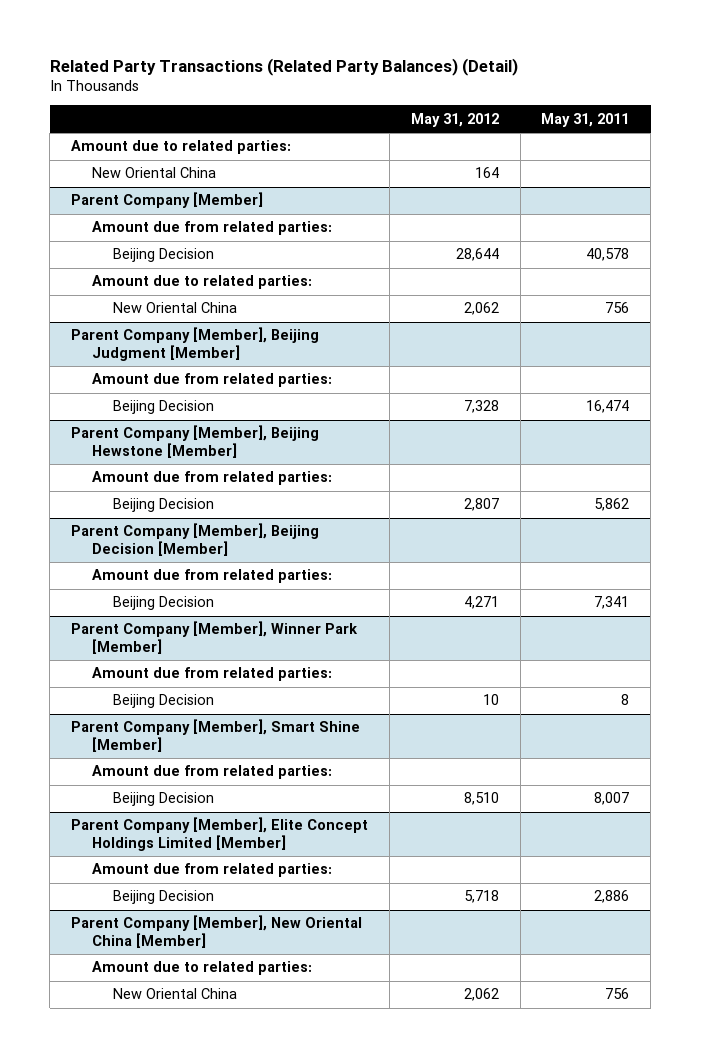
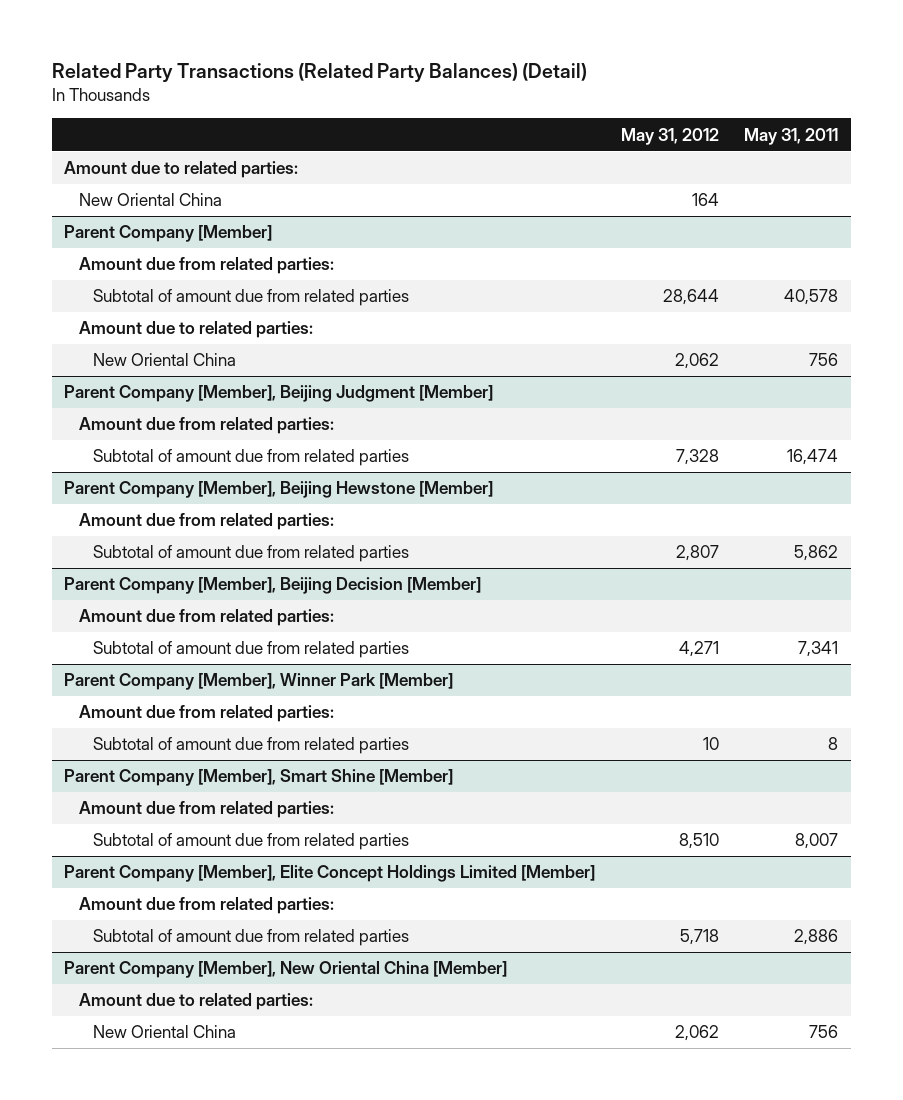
[112,248,214,263] Beijing Decision -> [92,289,409,307] Subtotal of amount due from related parties
[112,400,214,415] Beijing Decision -> [92,449,409,467] Subtotal of amount due from related parties
[112,498,214,513] Beijing Decision -> [92,545,409,563] Subtotal of amount due from related parties
[112,596,214,611] Beijing Decision -> [92,641,409,659] Subtotal of amount due from related parties
[112,694,214,709] Beijing Decision -> [92,737,409,755] Subtotal of amount due from related parties
[112,792,214,807] Beijing Decision -> [92,833,409,851] Subtotal of amount due from related parties
[112,890,214,905] Beijing Decision -> [92,929,409,947] Subtotal of amount due from related parties

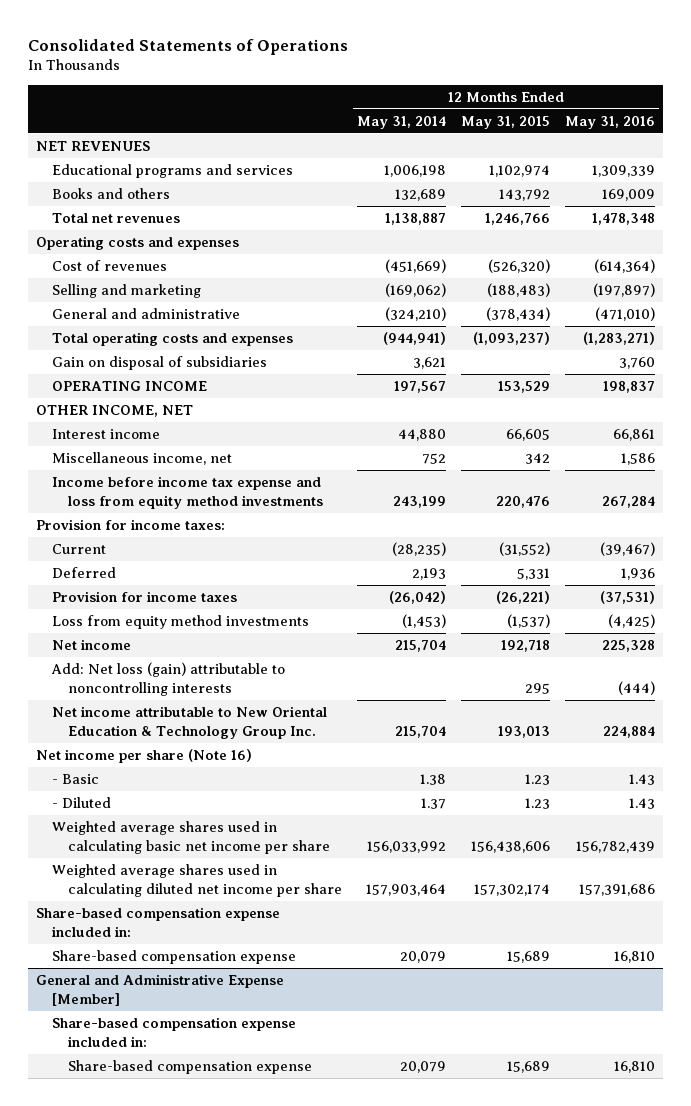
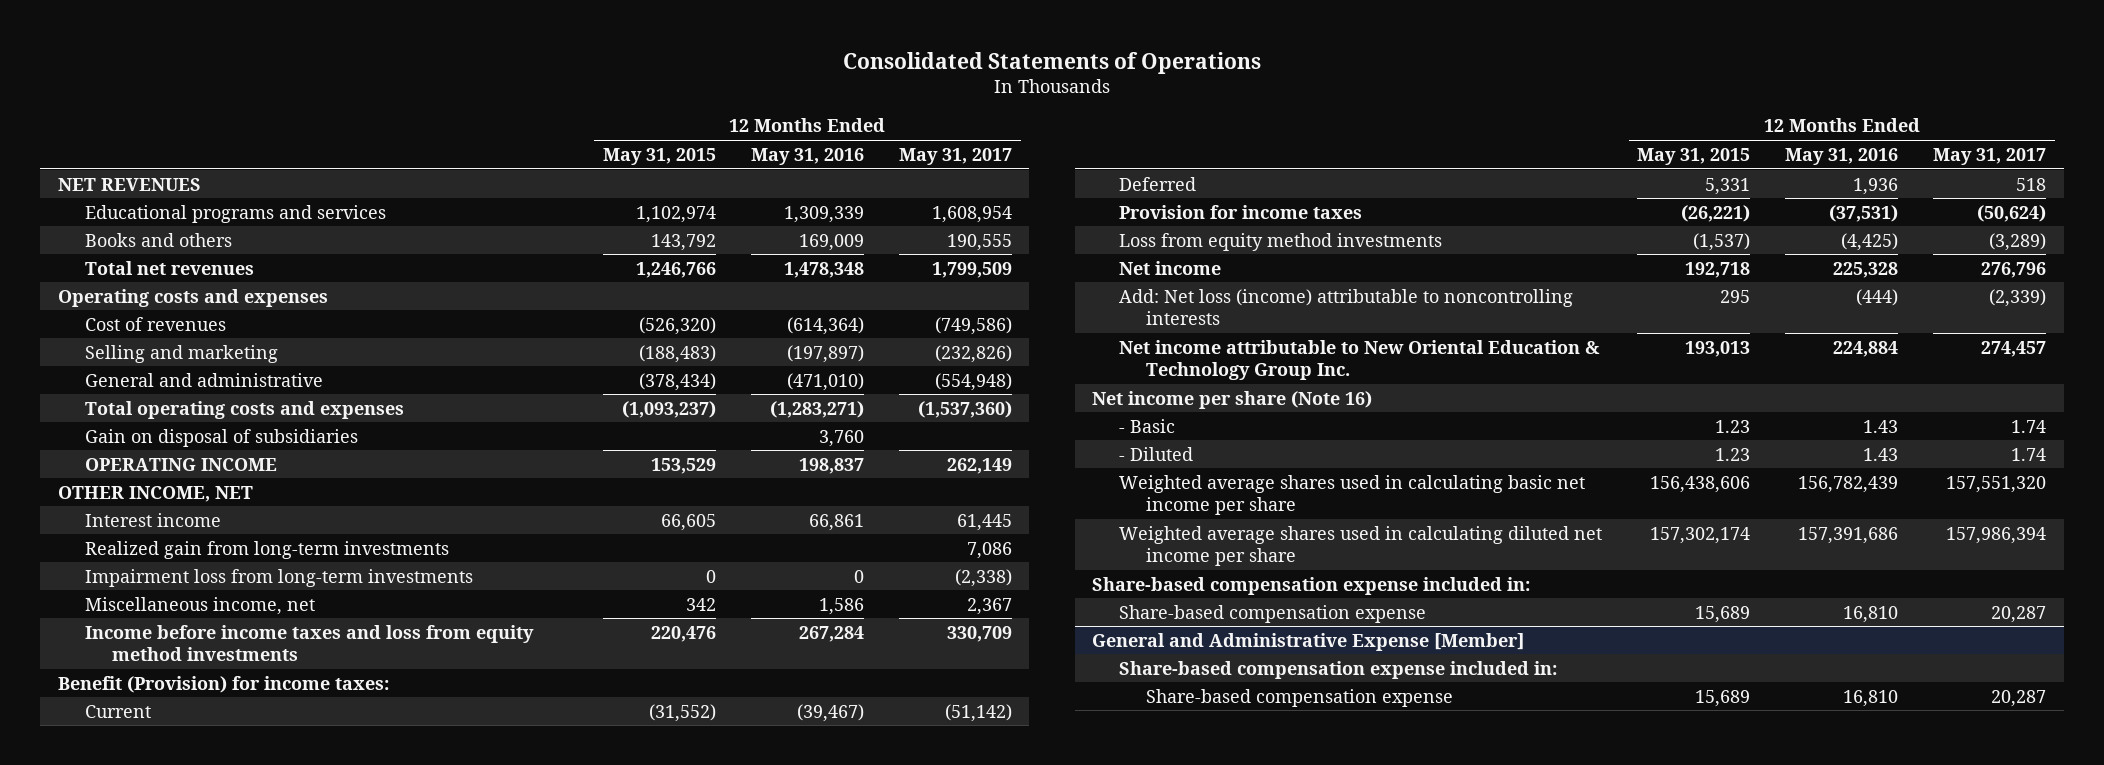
[356,115,446,129] May 31, 2014 -> none
none -> [898,147,1012,165] May 31, 2017
none -> [84,540,449,559] Realized gain from long-term investments
none -> [84,568,473,587] Impairment loss from long-term investments
[51,476,323,509] Income before income tax expense and loss from equity method investments -> [84,624,534,662] Income before income taxes and loss from equity method investments
[35,519,225,531] Provision for income taxes: -> [57,675,389,693] Benefit (Provision) for income taxes:
[50,662,285,696] Add: Net loss (gain) attributable to noncontrolling interests -> [1119,288,1574,326] Add: Net loss (income) attributable to noncontrolling interests

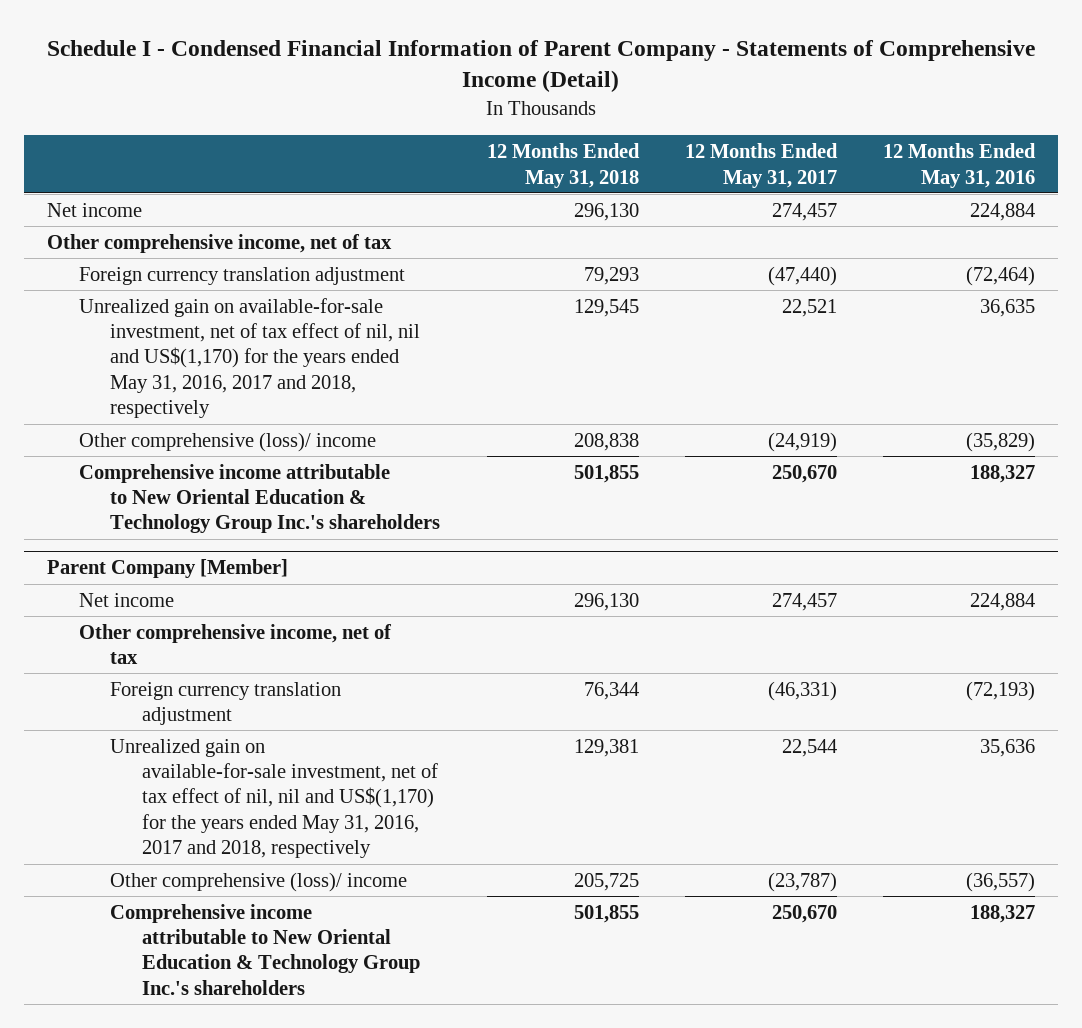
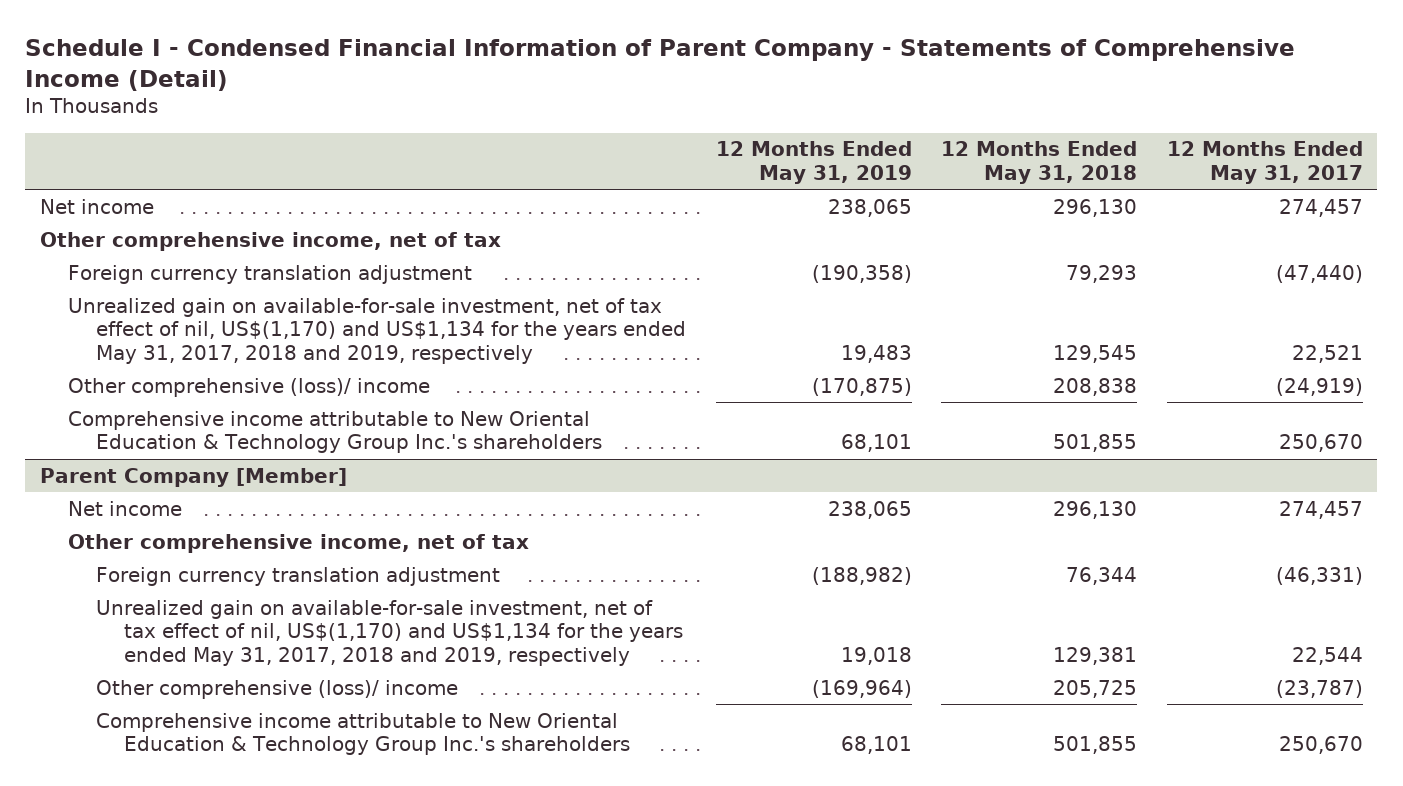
[882,143,1036,188] 12 Months Ended May 31, 2016 -> none
none -> [715,141,912,185] 12 Months Ended May 31, 2019
[78,297,421,419] Unrealized gain on available-for-sale investment, net of tax effect of nil, nil and US$(1,170) for the years ended May 31, 2016, 2017 and 2018, respectively -> [68,297,687,365] Unrealized gain on available-for-sale investment, net of tax effect of nil, US$(1,170) and US$1,134 for the years ended May 31, 2017, 2018 and 2019, respectively
[110,738,439,859] Unrealized gain on available-for-sale investment, net of tax effect of nil, nil and US$(1,170) for the years ended May 31, 2016, 2017 and 2018, respectively -> [96,599,684,667] Unrealized gain on available-for-sale investment, net of tax effect of nil, US$(1,170) and US$1,134 for the years ended May 31, 2017, 2018 and 2019, respectively

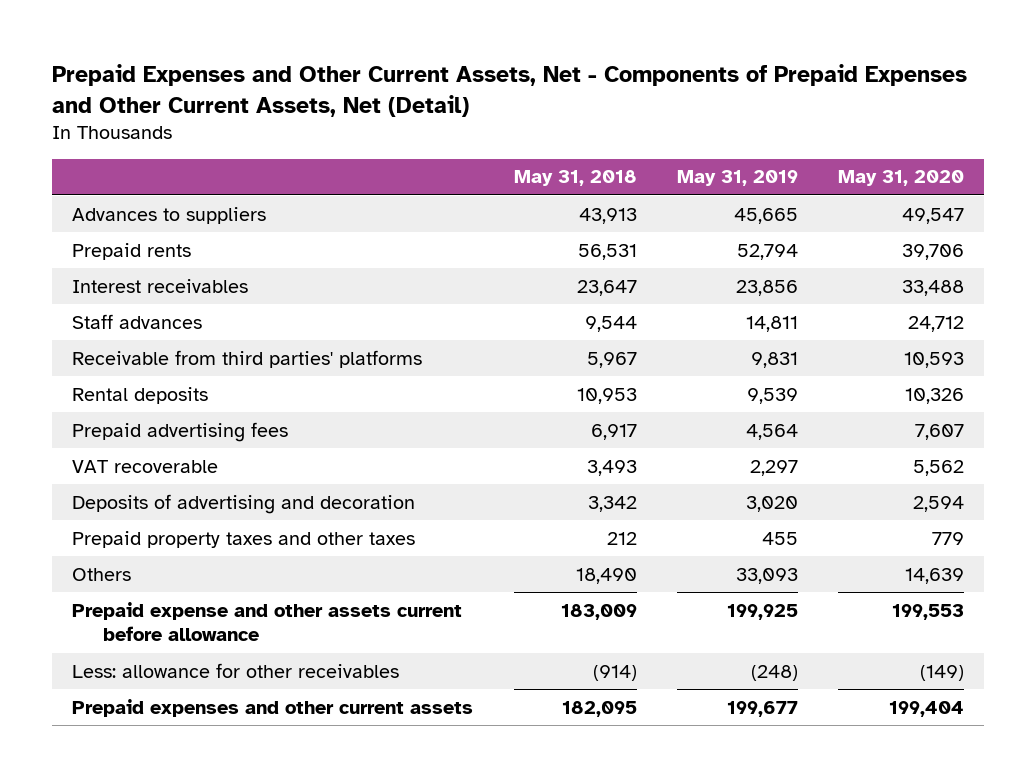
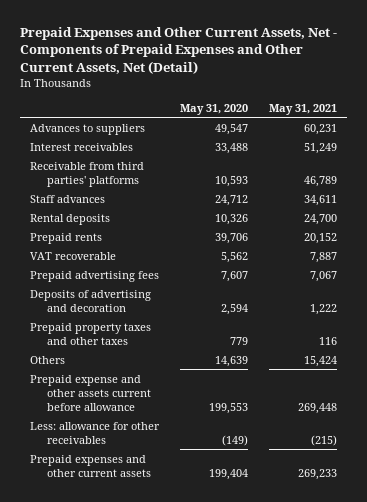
[513,170,637,187] May 31, 2018 -> none
[676,170,798,187] May 31, 2019 -> none
none -> [269,103,338,115] May 31, 2021
[72,313,203,329] Staff advances -> [30,194,106,203] Staff advances
[72,242,192,260] Prepaid rents -> [30,232,103,244] Prepaid rents
[72,421,289,442] Prepaid advertising fees -> [30,270,160,282] Prepaid advertising fees

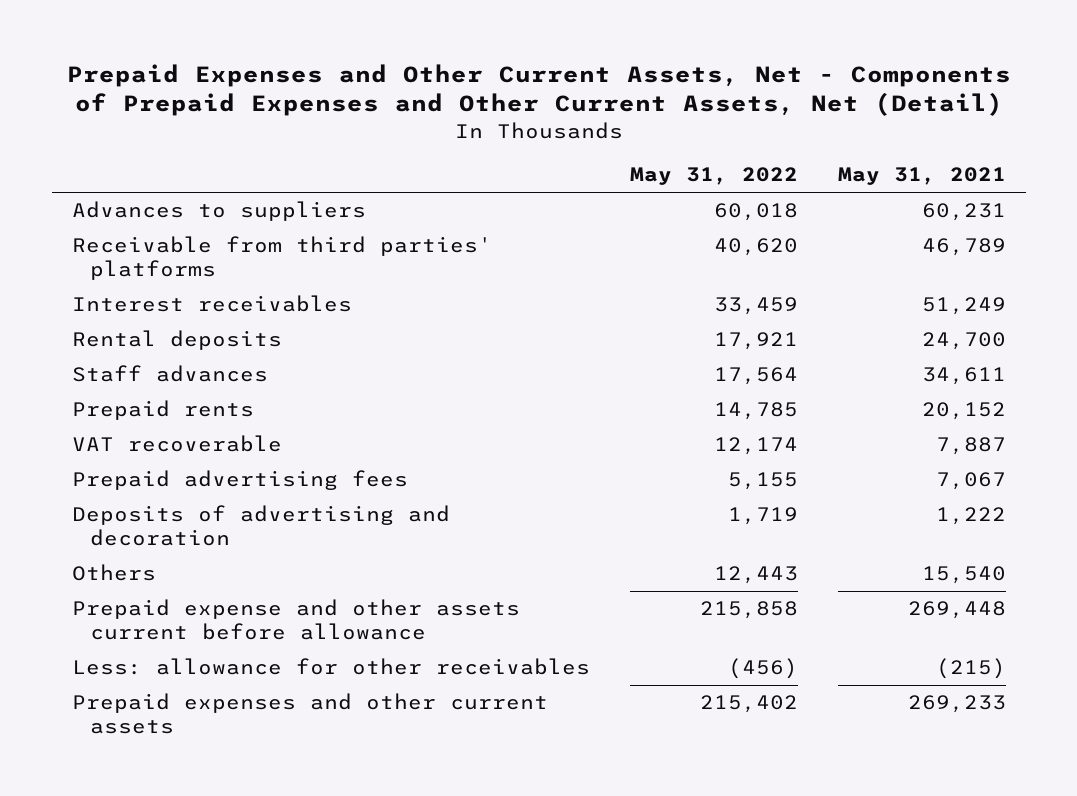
[180,103,249,115] May 31, 2020 -> none
none -> [629,167,798,186] May 31, 2022
[30,142,134,151] Interest receivables -> [71,295,352,313] Interest receivables
[30,194,106,203] Staff advances -> [71,365,268,383] Staff advances
[30,322,152,345] Prepaid property taxes and other taxes -> none
[304,355,338,367] 15,424 -> [921,566,1006,585] 15,540

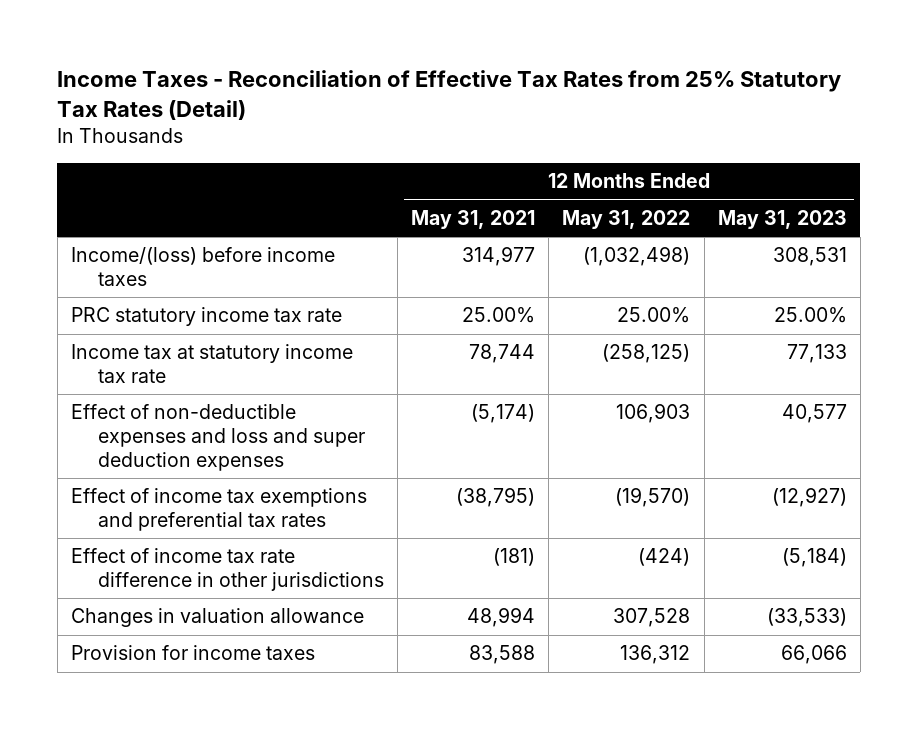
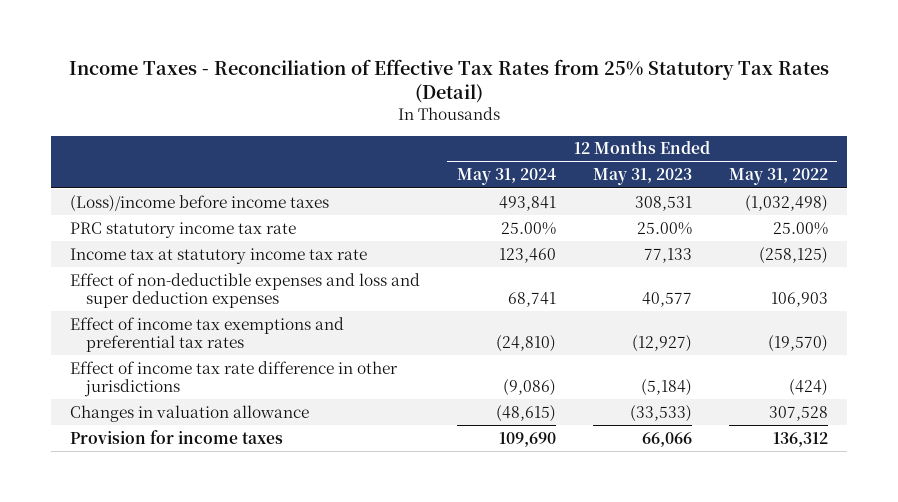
[411,209,536,229] May 31, 2021 -> none
none -> [456,168,556,186] May 31, 2024
[70,247,335,287] Income/(loss) before income taxes -> [69,194,329,212] (Loss)/income before income taxes

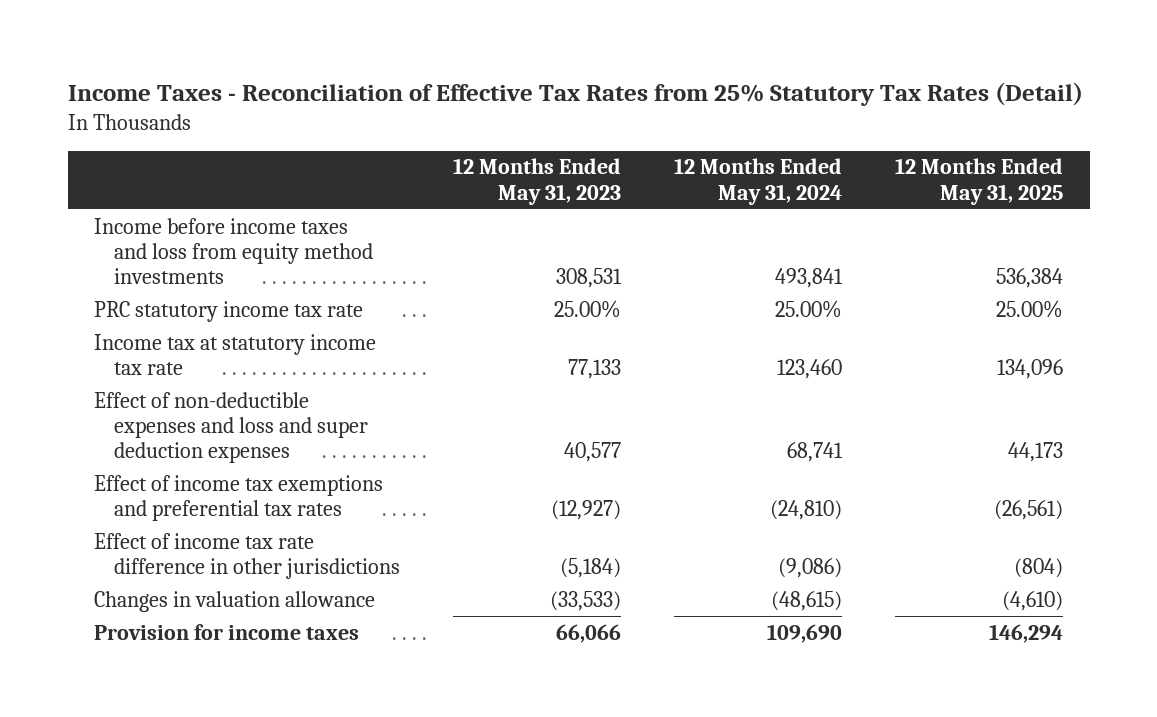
[729,168,829,186] May 31, 2022 -> none
none -> [895,158,1064,205] 12 Months Ended May 31, 2025
[69,194,329,212] (Loss)/income before income taxes -> [94,217,374,285] Income before income taxes and loss from equity method investments

